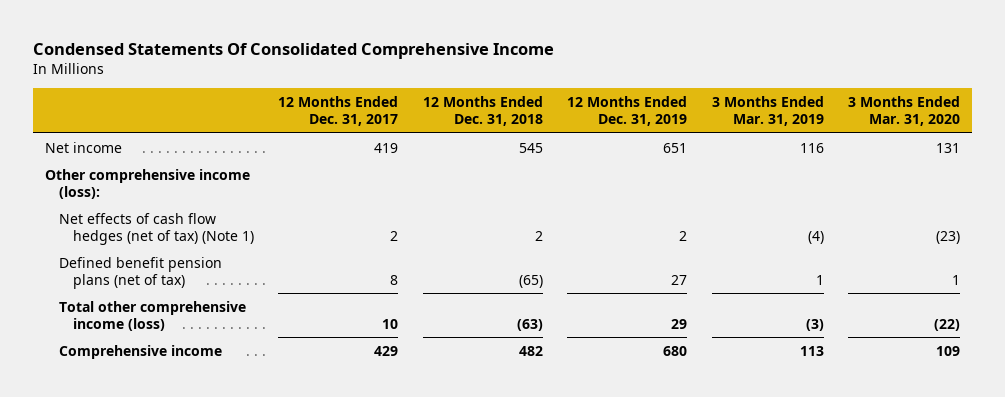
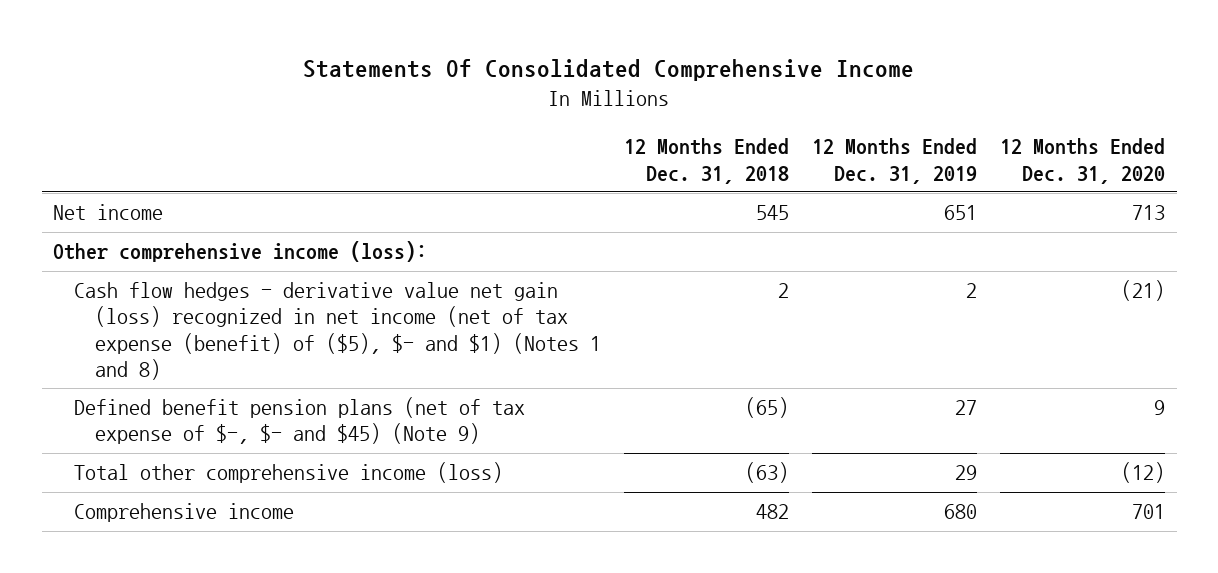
[32,42,554,59] Condensed Statements Of Consolidated Comprehensive Income -> [303,58,915,81] Statements Of Consolidated Comprehensive Income
[278,95,399,127] 12 Months Ended Dec. 31, 2017 -> none
[711,95,824,127] 3 Months Ended Mar. 31, 2019 -> none
[848,95,961,127] 3 Months Ended Mar. 31, 2020 -> none
none -> [1000,138,1166,184] 12 Months Ended Dec. 31, 2020
[58,212,254,246] Net effects of cash flow hedges (net of tax) (Note 1) -> [74,282,601,380] Cash flow hedges - derivative value net gain (loss) recognized in net income (net of tax expense (benefit) of ($5), $- and $1) (Notes 1 and 8)
[58,256,222,290] Defined benefit pension plans (net of tax) -> [74,397,526,445] Defined benefit pension plans (net of tax expense of $-, $- and $45) (Note 9)

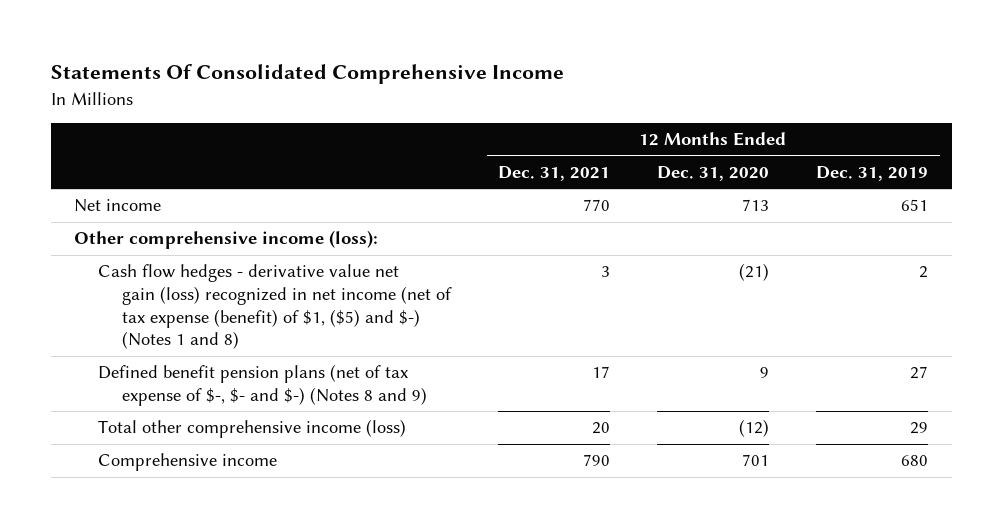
[623,138,789,184] 12 Months Ended Dec. 31, 2018 -> none
none -> [498,166,611,182] Dec. 31, 2021
[74,282,601,380] Cash flow hedges - derivative value net gain (loss) recognized in net income (net of tax expense (benefit) of ($5), $- and $1) (Notes 1 and 8) -> [98,264,453,350] Cash flow hedges - derivative value net gain (loss) recognized in net income (net of tax expense (benefit) of $1, ($5) and $-) (Notes 1 and 8)
[74,397,526,445] Defined benefit pension plans (net of tax expense of $-, $- and $45) (Note 9) -> [98,364,428,407] Defined benefit pension plans (net of tax expense of $-, $- and $-) (Notes 8 and 9)

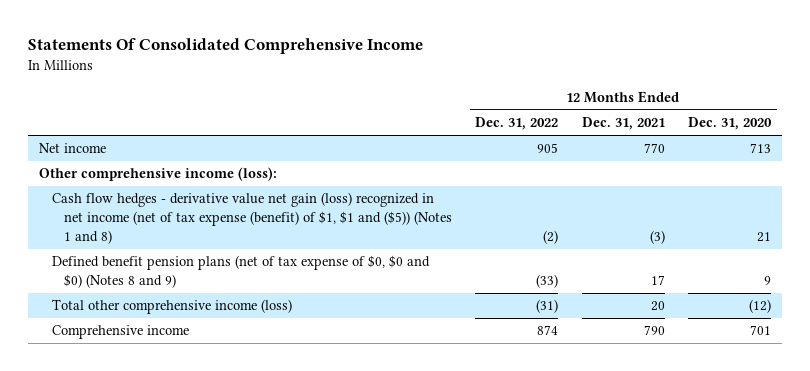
[816,166,929,182] Dec. 31, 2019 -> none
none -> [475,117,559,131] Dec. 31, 2022
[98,264,453,350] Cash flow hedges - derivative value net gain (loss) recognized in net income (net of tax expense (benefit) of $1, ($5) and $-) (Notes 1 and 8) -> [51,192,453,245] Cash flow hedges - derivative value net gain (loss) recognized in net income (net of tax expense (benefit) of $1, $1 and ($5)) (Notes 1 and 8)
[601,266,611,278] 3 -> [649,230,665,245] (3)
[739,263,770,282] (21) -> [756,232,771,243] 21
[98,364,428,407] Defined benefit pension plans (net of tax expense of $-, $- and $-) (Notes 8 and 9) -> [51,255,430,289] Defined benefit pension plans (net of tax expense of $0, $0 and $0) (Notes 8 and 9)

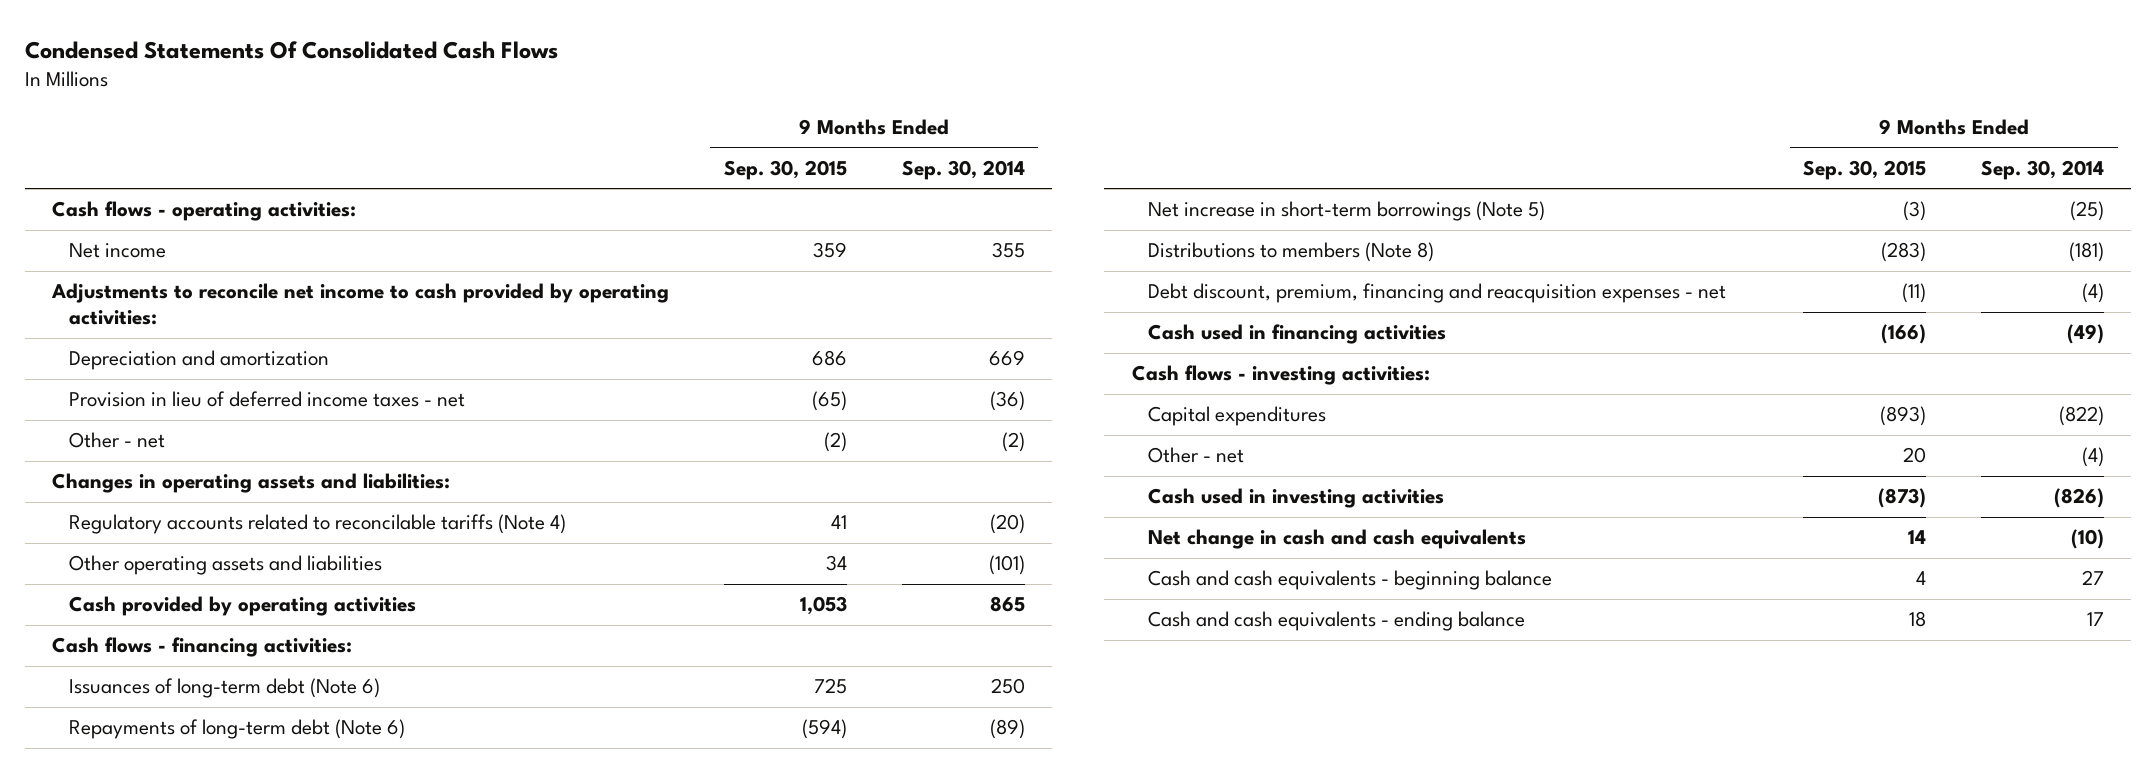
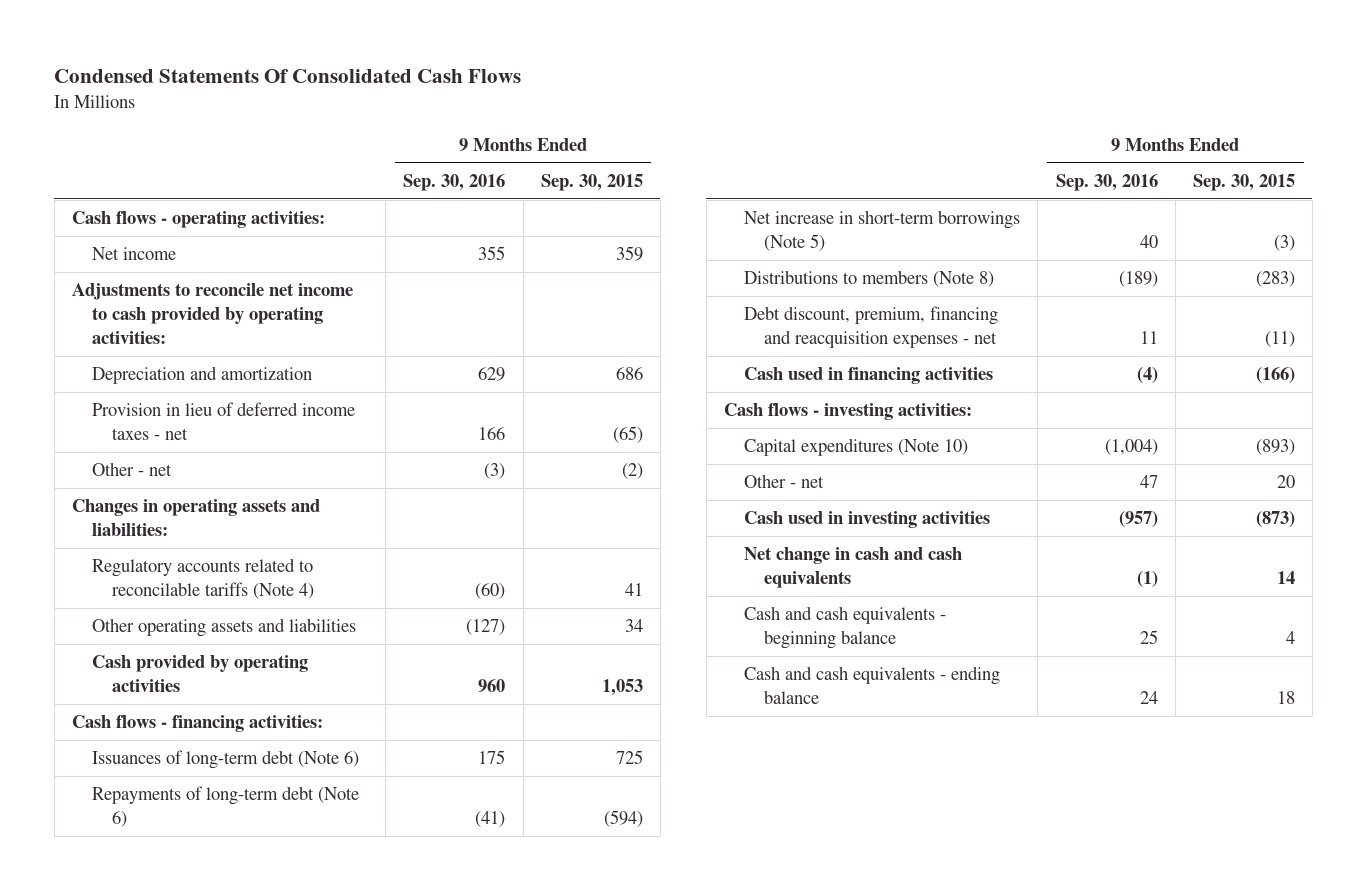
[901,159,1025,180] Sep. 30, 2014 -> none
none -> [403,173,506,191] Sep. 30, 2016
[1148,406,1327,427] Capital expenditures -> [744,438,969,457] Capital expenditures (Note 10)

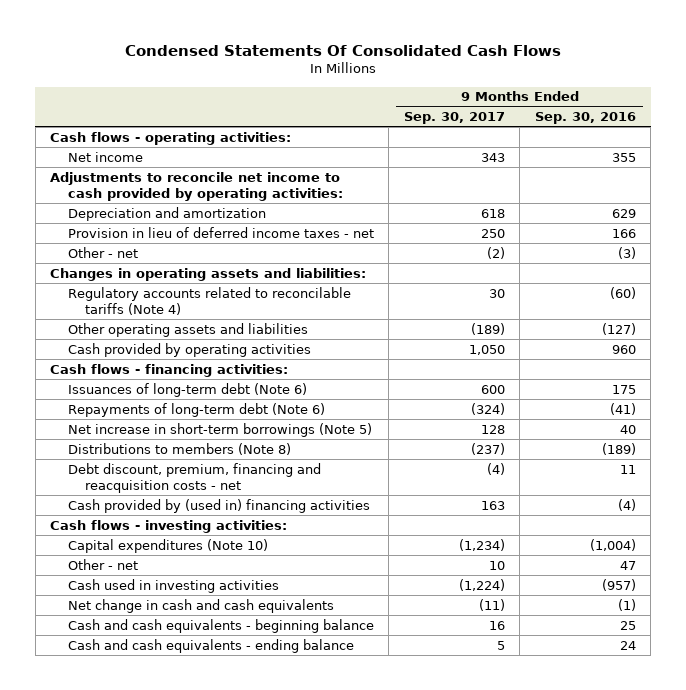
[540,173,643,191] Sep. 30, 2015 -> none
none -> [403,112,505,125] Sep. 30, 2017
[744,306,999,348] Debt discount, premium, financing and reacquisition expenses - net -> [67,462,321,493] Debt discount, premium, financing and reacquisition costs - net
[744,367,994,385] Cash used in financing activities -> [67,498,370,513] Cash provided by (used in) financing activities

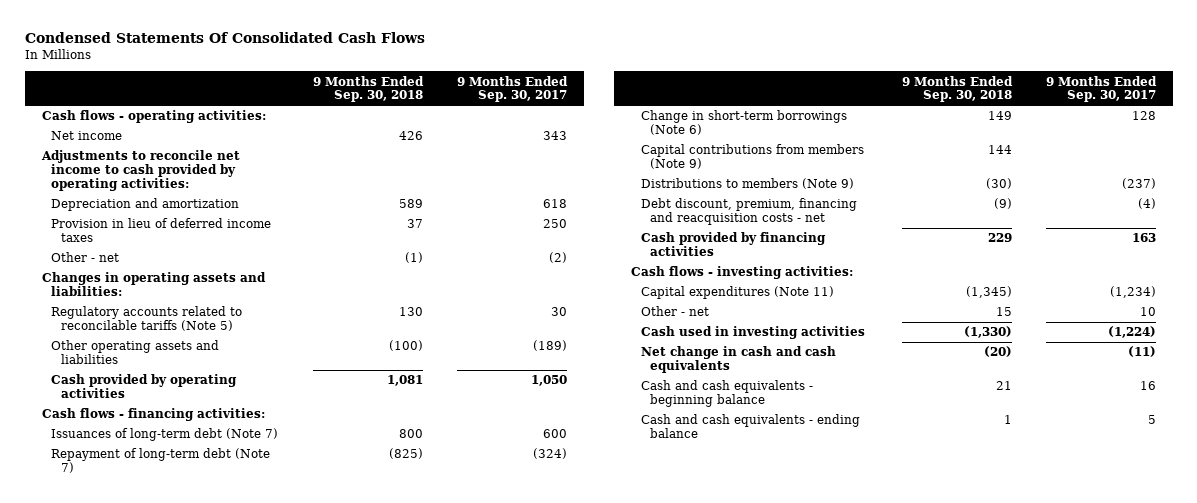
[534,112,636,125] Sep. 30, 2016 -> none
none -> [312,75,424,103] 9 Months Ended Sep. 30, 2018
[67,226,374,238] Provision in lieu of deferred income taxes - net -> [51,218,272,243] Provision in lieu of deferred income taxes
[67,286,351,315] Regulatory accounts related to reconcilable tariffs (Note 4) -> [51,306,243,332] Regulatory accounts related to reconcilable tariffs (Note 5)
[67,382,307,397] Issuances of long-term debt (Note 6) -> [51,428,279,442] Issuances of long-term debt (Note 7)
[67,402,325,417] Repayments of long-term debt (Note 6) -> [51,448,271,474] Repayment of long-term debt (Note 7)
[67,422,372,437] Net increase in short-term borrowings (Note 5) -> [640,110,847,136] Change in short-term borrowings (Note 6)
none -> [640,144,864,170] Capital contributions from members (Note 9)
[67,442,291,455] Distributions to members (Note 8) -> [640,178,854,190] Distributions to members (Note 9)
[67,498,370,513] Cash provided by (used in) financing activities -> [640,232,826,257] Cash provided by financing activities
[67,538,268,553] Capital expenditures (Note 10) -> [640,286,834,300] Capital expenditures (Note 11)

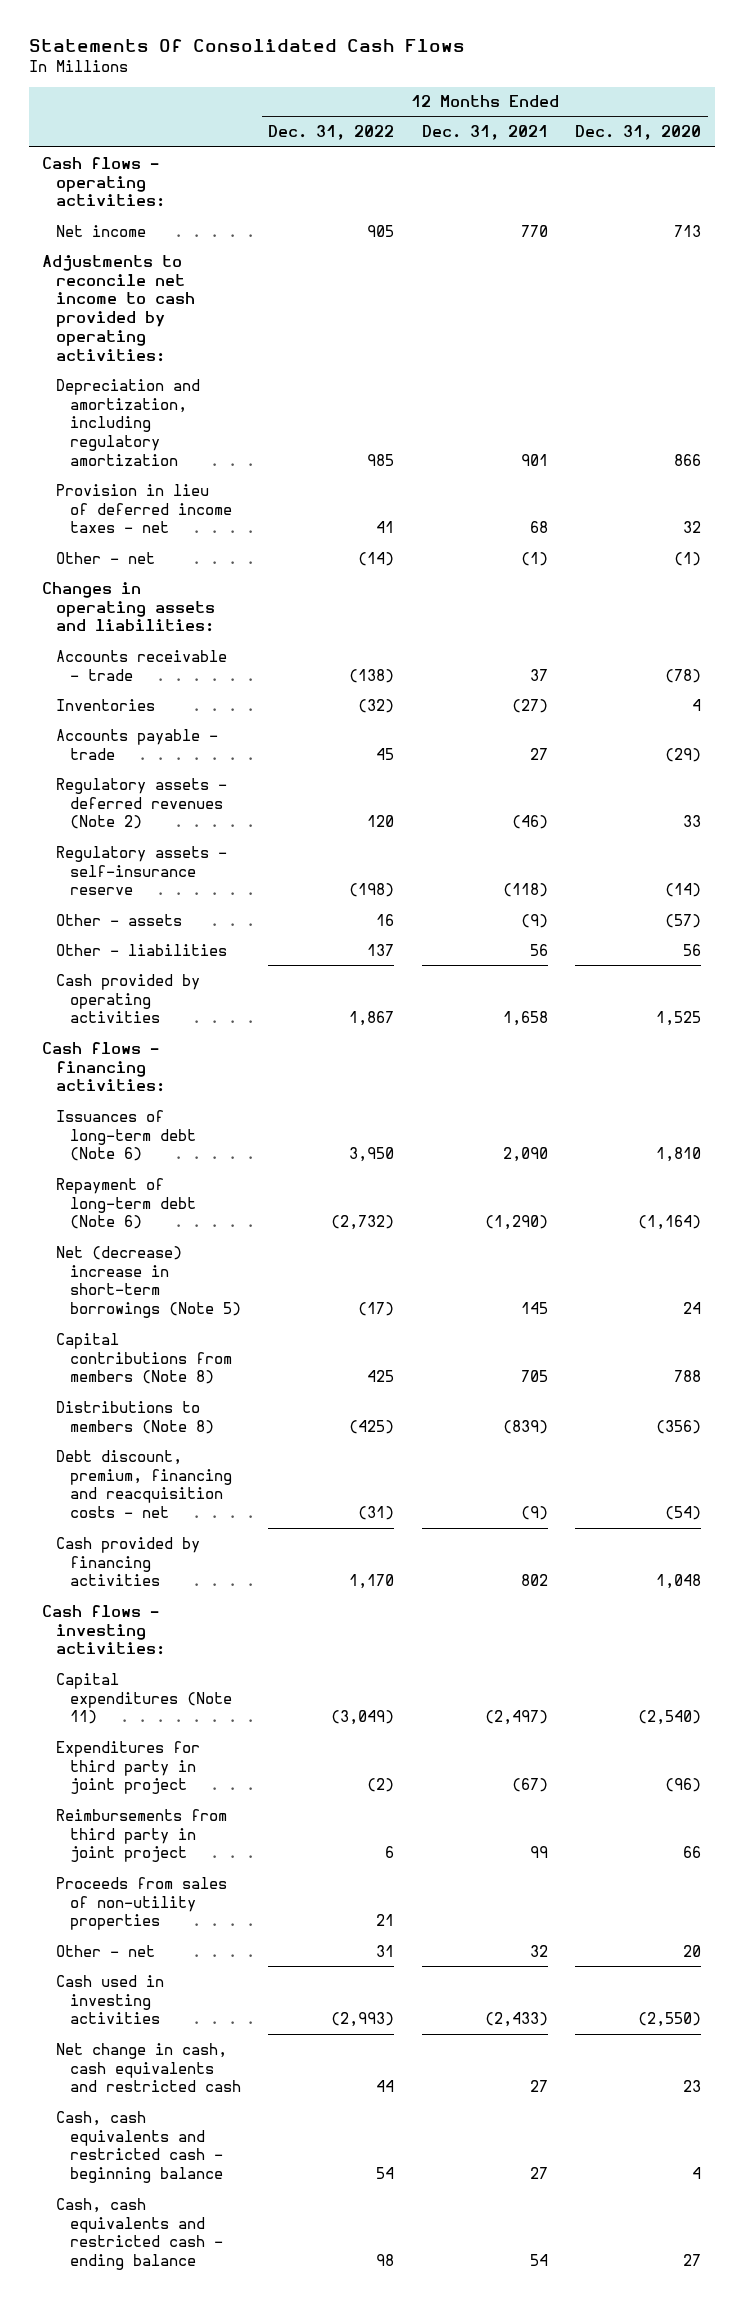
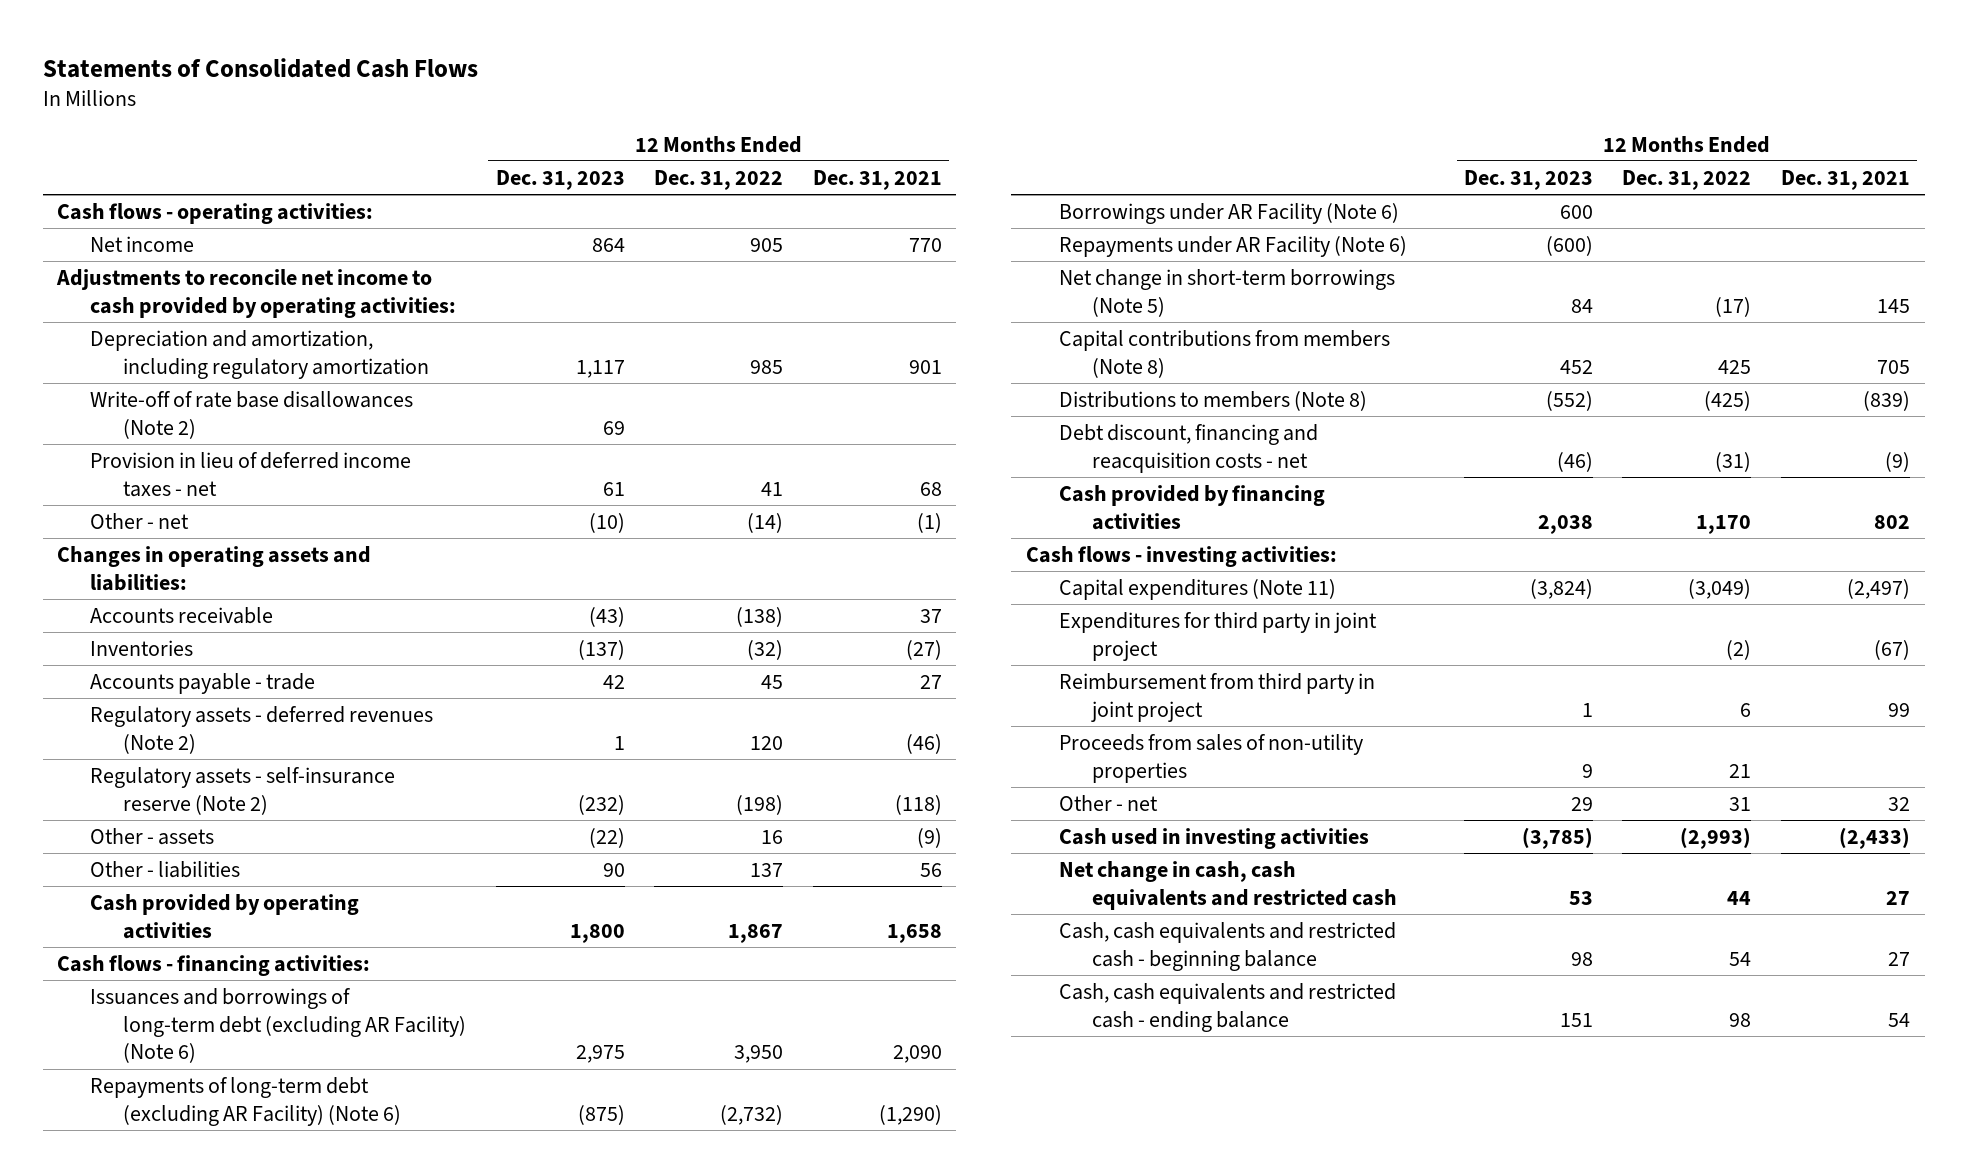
[28,38,465,52] Statements Of Consolidated Cash Flows -> [42,57,478,78] Statements of Consolidated Cash Flows
[575,125,702,141] Dec. 31, 2020 -> none
none -> [495,169,625,190] Dec. 31, 2023
none -> [90,390,414,439] Write-off of rate base disallowances (Note 2)
[56,649,228,681] Accounts receivable - trade -> [90,606,274,624] Accounts receivable
[56,845,228,896] Regulatory assets - self-insurance reserve -> [90,766,396,815] Regulatory assets - self-insurance reserve (Note 2)
[56,1109,197,1162] Issuances of long-term debt (Note 6) -> [90,987,467,1064] Issuances and borrowings of long-term debt (excluding AR Facility) (Note 6)
[56,1177,197,1230] Repayment of long-term debt (Note 6) -> [90,1076,402,1126] Repayments of long-term debt (excluding AR Facility) (Note 6)
none -> [1058,202,1399,224] Borrowings under AR Facility (Note 6)
none -> [1058,235,1407,257] Repayments under AR Facility (Note 6)
[56,1245,242,1319] Net (decrease) increase in short-term borrowings (Note 5) -> [1058,268,1395,317] Net change in short-term borrowings (Note 5)
[56,1449,233,1519] Debt discount, premium, financing and reacquisition costs - net -> [1058,423,1318,473] Debt discount, financing and reacquisition costs - net
[56,1808,228,1863] Reimbursements from third party in joint project -> [1058,672,1375,722] Reimbursement from third party in joint project

